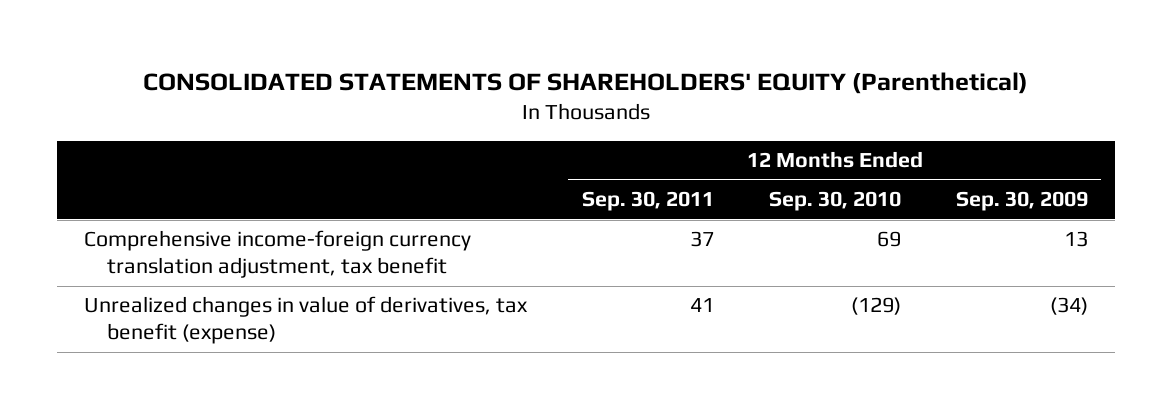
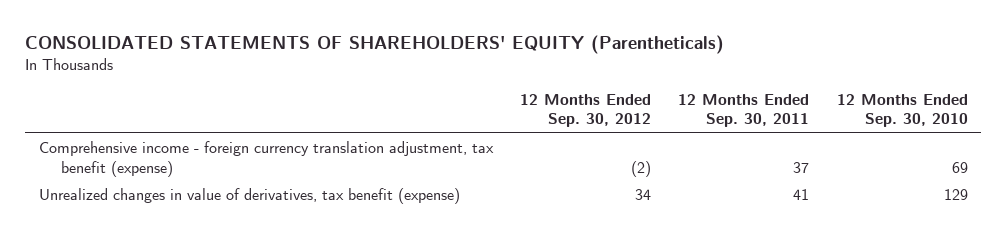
[142,72,1028,95] CONSOLIDATED STATEMENTS OF SHAREHOLDERS' EQUITY (Parenthetical) -> [25,35,725,55] CONSOLIDATED STATEMENTS OF SHAREHOLDERS' EQUITY (Parentheticals)
[955,191,1088,212] Sep. 30, 2009 -> none
none -> [520,93,652,128] 12 Months Ended Sep. 30, 2012
[84,230,472,279] Comprehensive income-foreign currency translation adjustment, tax benefit -> [38,141,494,177] Comprehensive income - foreign currency translation adjustment, tax benefit (expense)
[850,297,901,316] (129) -> [943,189,968,201] 129

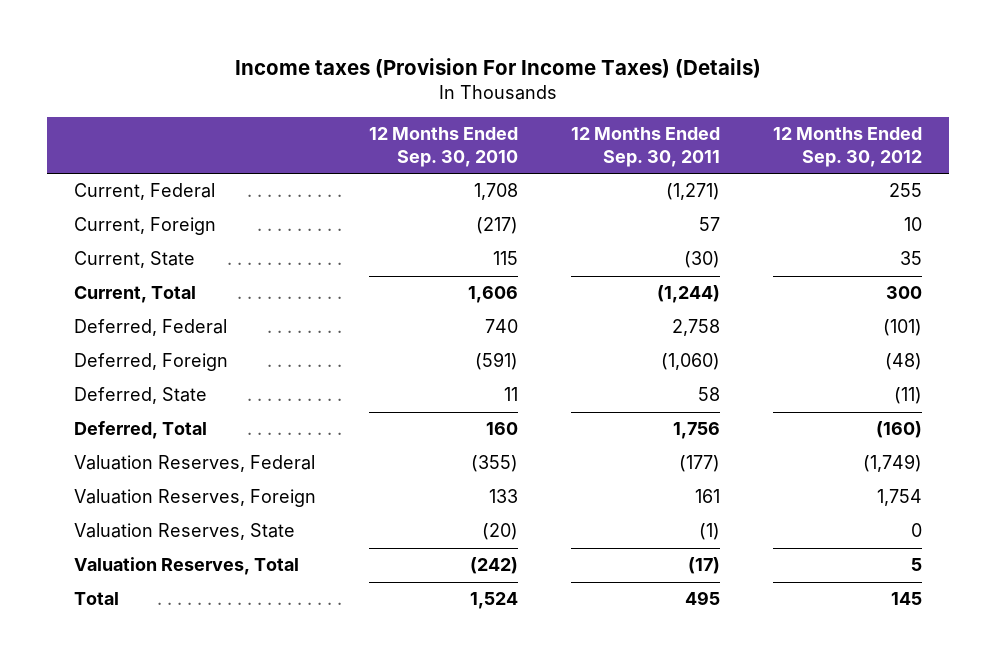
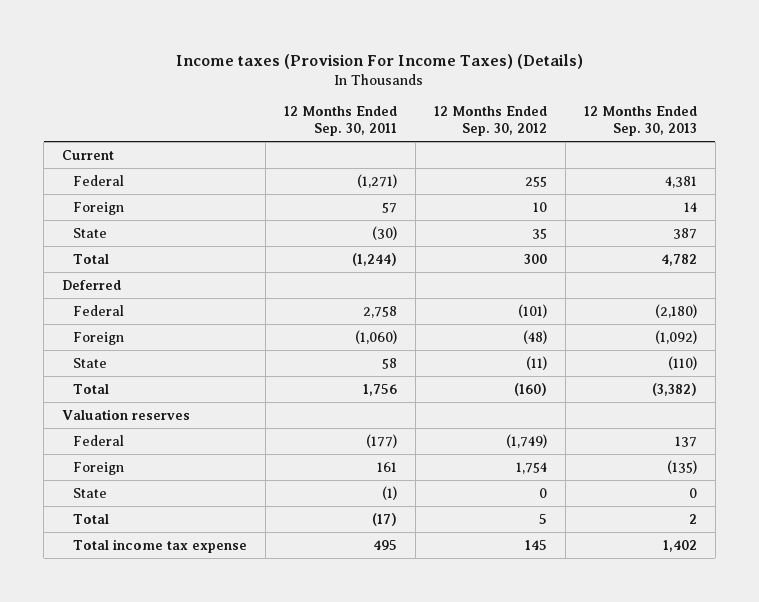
[368,127,518,167] 12 Months Ended Sep. 30, 2010 -> none
none -> [583,106,697,137] 12 Months Ended Sep. 30, 2013
none -> [62,149,115,160] Current
[73,183,215,201] Current, Federal -> [72,174,124,186] Federal
[73,217,216,236] Current, Foreign -> [72,201,124,215] Foreign
[73,251,195,269] Current, State -> [72,227,107,238] State
[73,286,196,304] Current, Total -> [72,253,109,264] Total
none -> [62,279,122,290] Deferred
[73,319,227,337] Deferred, Federal -> [72,304,124,316] Federal
[73,353,228,372] Deferred, Foreign -> [72,331,124,345] Foreign
[73,387,207,405] Deferred, State -> [72,357,107,368] State
[73,421,207,440] Deferred, Total -> [72,383,109,394] Total
none -> [62,408,191,420] Valuation reserves
[73,455,315,473] Valuation Reserves, Federal -> [72,434,124,446] Federal
[73,489,316,508] Valuation Reserves, Foreign -> [72,461,124,475] Foreign
[73,523,295,541] Valuation Reserves, State -> [72,487,107,498] State
[73,557,299,576] Valuation Reserves, Total -> [72,513,109,524] Total
[73,592,119,606] Total -> [72,538,247,553] Total income tax expense

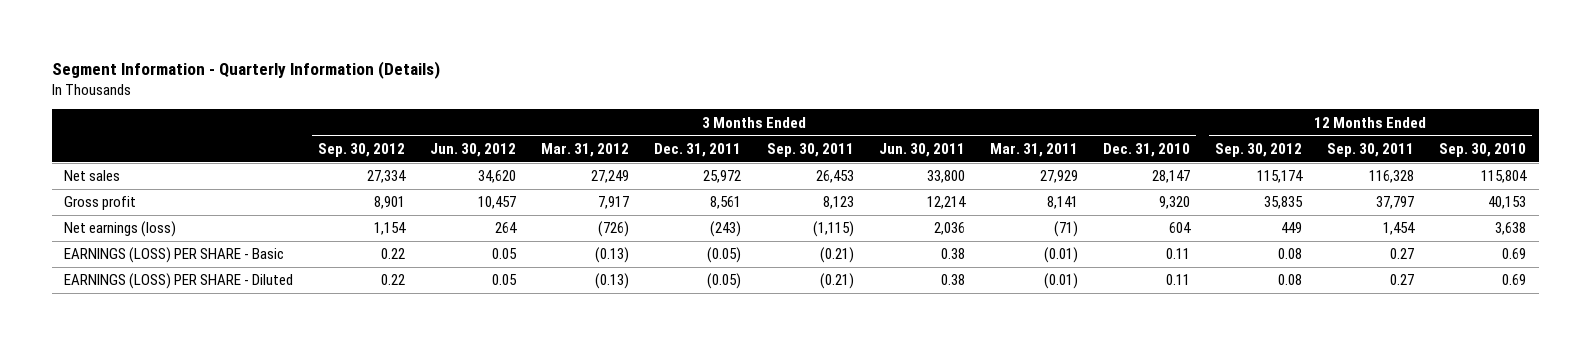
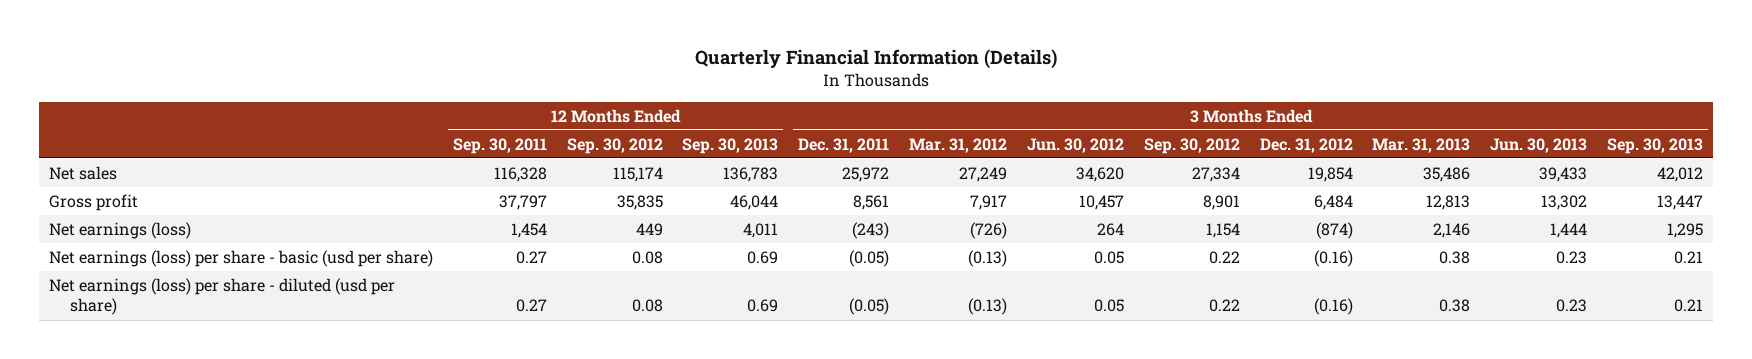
[51,60,440,79] Segment Information - Quarterly Information (Details) -> [694,49,1057,70] Quarterly Financial Information (Details)
[766,142,854,157] Sep. 30, 2011 -> none
[878,142,965,157] Jun. 30, 2011 -> none
[989,142,1078,157] Mar. 31, 2011 -> none
[1102,142,1190,157] Dec. 31, 2010 -> none
[1438,142,1526,157] Sep. 30, 2010 -> none
none -> [682,137,779,154] Sep. 30, 2013
none -> [1259,137,1353,153] Dec. 31, 2012
none -> [1372,137,1471,153] Mar. 31, 2013
none -> [1490,137,1588,153] Jun. 30, 2013
none -> [1607,137,1704,154] Sep. 30, 2013
[64,247,285,264] EARNINGS (LOSS) PER SHARE - Basic -> [48,249,433,267] Net earnings (loss) per share - basic (usd per share)
[64,273,294,290] EARNINGS (LOSS) PER SHARE - Diluted -> [48,277,395,316] Net earnings (loss) per share - diluted (usd per share)

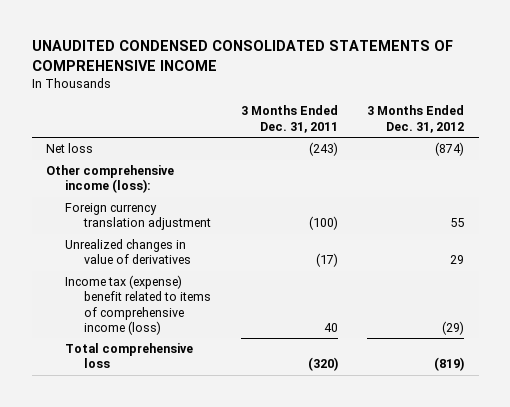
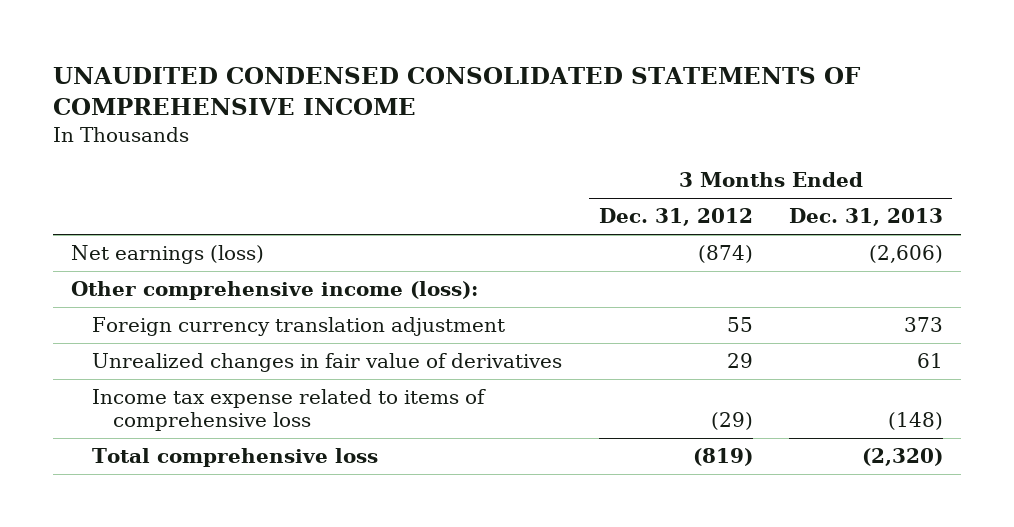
[240,105,338,133] 3 Months Ended Dec. 31, 2011 -> none
none -> [789,208,944,227] Dec. 31, 2013
[46,143,94,154] Net loss -> [71,245,265,265] Net earnings (loss)
[65,239,192,265] Unrealized changes in value of derivatives -> [92,353,563,373] Unrealized changes in fair value of derivatives
[65,275,212,335] Income tax (expense) benefit related to items of comprehensive income (loss) -> [92,389,487,432] Income tax expense related to items of comprehensive loss

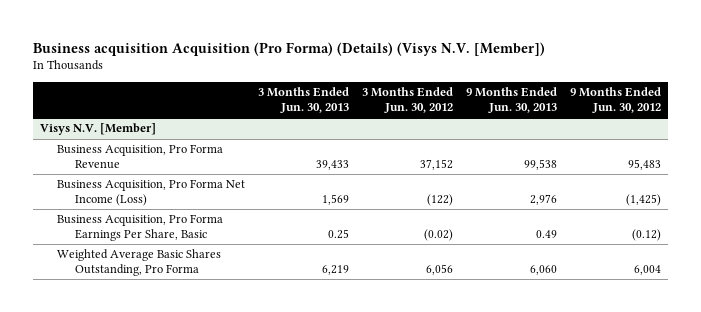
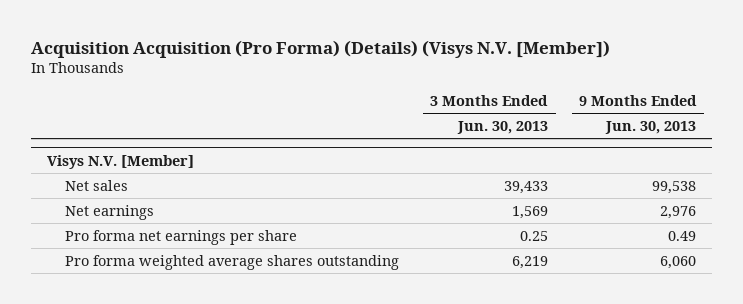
[33,41,546,56] Business acquisition Acquisition (Pro Forma) (Details) (Visys N.V. [Member]) -> [30,39,610,58] Acquisition Acquisition (Pro Forma) (Details) (Visys N.V. [Member])
[362,87,454,113] 3 Months Ended Jun. 30, 2012 -> none
[570,87,662,113] 9 Months Ended Jun. 30, 2012 -> none
[57,144,224,170] Business Acquisition, Pro Forma Revenue -> [65,179,129,191] Net sales
[57,179,246,207] Business Acquisition, Pro Forma Net Income (Loss) -> [65,204,155,220] Net earnings
[57,214,224,242] Business Acquisition, Pro Forma Earnings Per Share, Basic -> [65,229,298,245] Pro forma net earnings per share
[57,249,222,277] Weighted Average Basic Shares Outstanding, Pro Forma -> [65,254,400,270] Pro forma weighted average shares outstanding

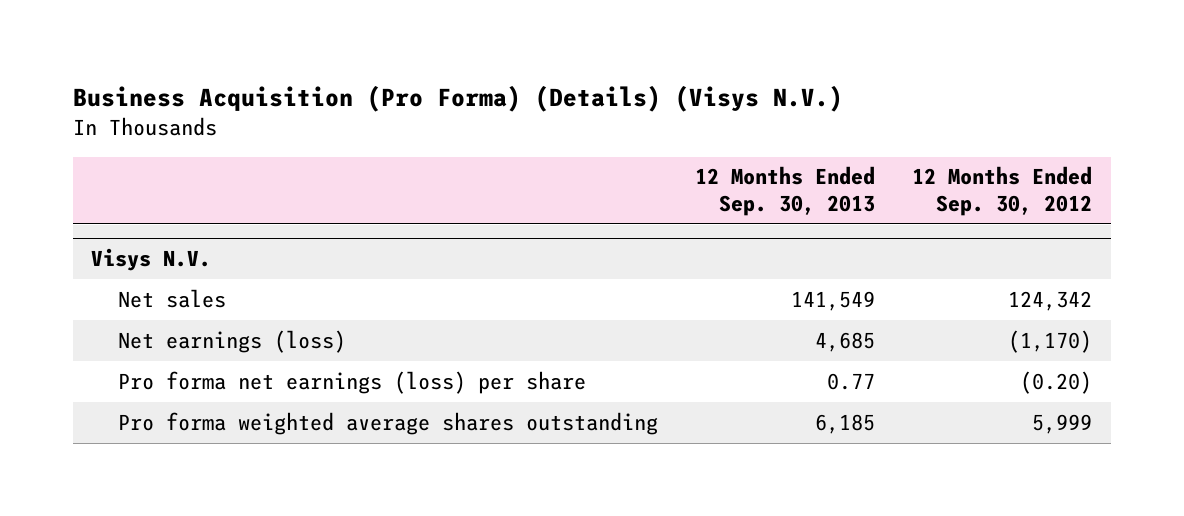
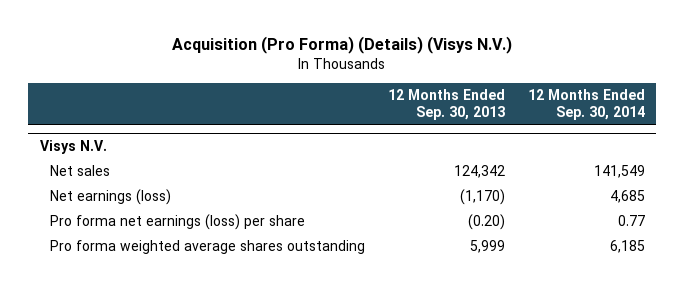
[72,85,843,113] Business Acquisition (Pro Forma) (Details) (Visys N.V.) -> [172,35,513,54] Acquisition (Pro Forma) (Details) (Visys N.V.)
[912,166,1093,216] 12 Months Ended Sep. 30, 2012 -> none
none -> [527,89,645,120] 12 Months Ended Sep. 30, 2014
[791,290,876,311] 141,549 -> [453,164,505,178] 124,342
[815,331,876,352] 4,685 -> [459,188,505,205] (1,170)
[827,372,876,390] 0.77 -> [467,213,505,230] (0.20)
[815,413,876,434] 6,185 -> [469,239,505,253] 5,999

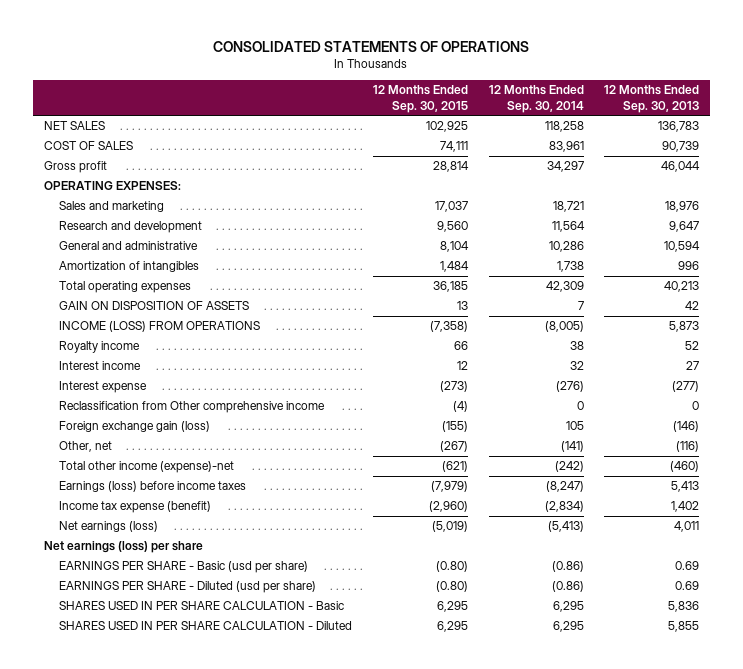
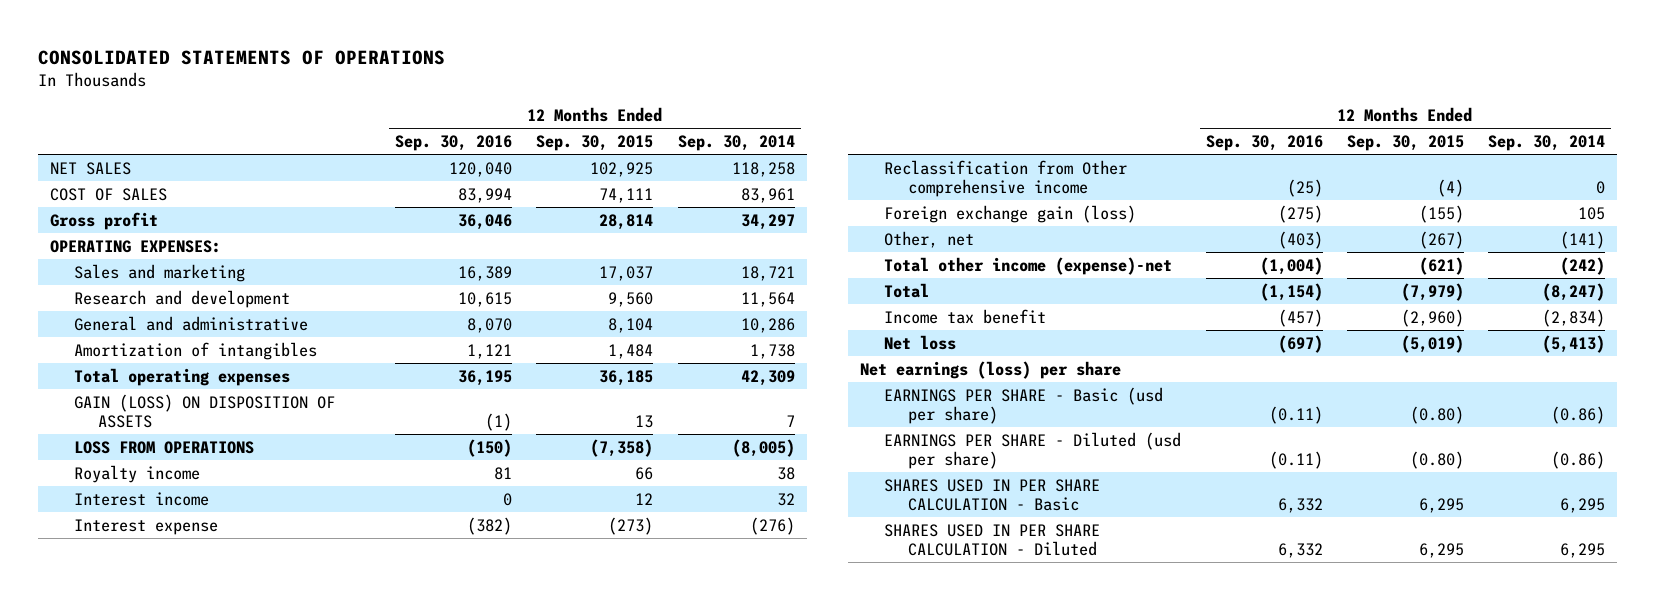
[604,85,700,113] 12 Months Ended Sep. 30, 2013 -> none
none -> [395,135,513,152] Sep. 30, 2016
[59,301,250,311] GAIN ON DISPOSITION OF ASSETS -> [73,393,335,429] GAIN (LOSS) ON DISPOSITION OF ASSETS
[59,321,261,333] INCOME (LOSS) FROM OPERATIONS -> [73,440,254,454] LOSS FROM OPERATIONS
[59,481,247,493] Earnings (loss) before income taxes -> [884,282,930,298] Total
[59,501,212,514] Income tax expense (benefit) -> [884,308,1047,324] Income tax benefit
[59,521,159,533] Net earnings (loss) -> [884,334,957,350] Net loss

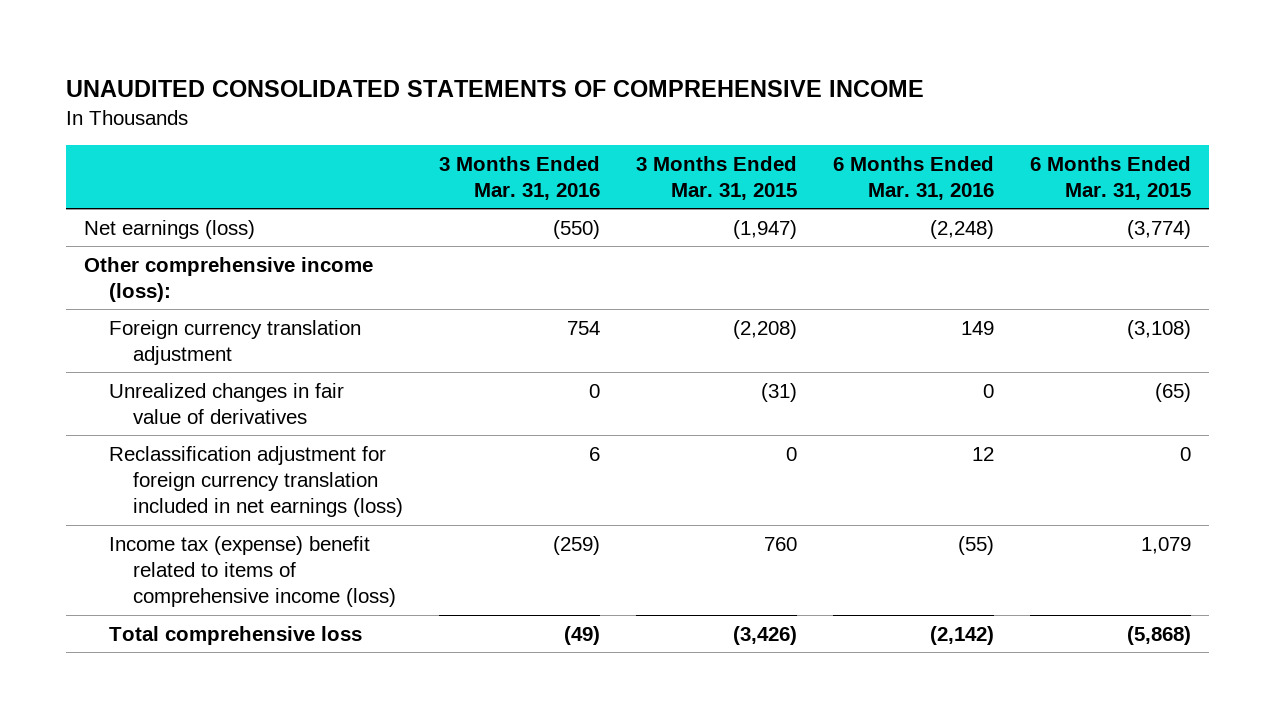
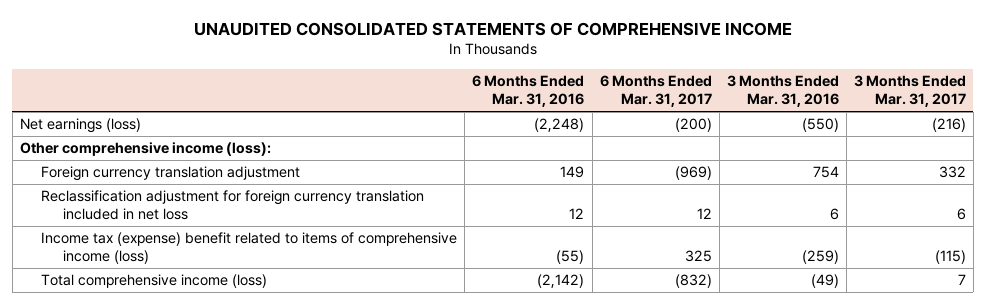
[636,155,798,200] 3 Months Ended Mar. 31, 2015 -> none
[1029,155,1191,200] 6 Months Ended Mar. 31, 2015 -> none
none -> [599,75,712,108] 6 Months Ended Mar. 31, 2017
none -> [853,75,966,108] 3 Months Ended Mar. 31, 2017
[108,382,344,424] Unrealized changes in fair value of derivatives -> none
[108,445,404,517] Reclassification adjustment for foreign currency translation included in net earnings (loss) -> [41,190,425,221] Reclassification adjustment for foreign currency translation included in net loss
[108,625,362,645] Total comprehensive loss -> [41,274,268,289] Total comprehensive income (loss)

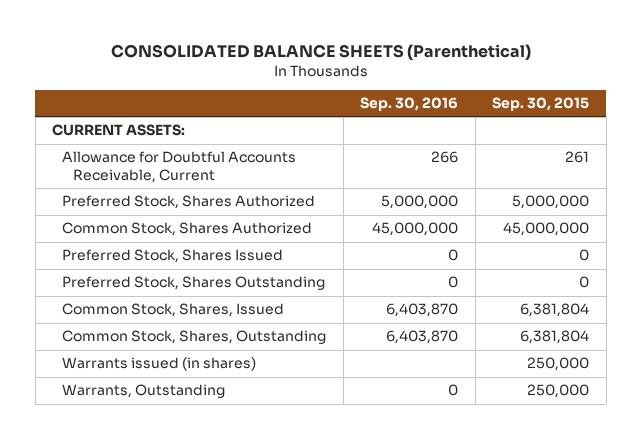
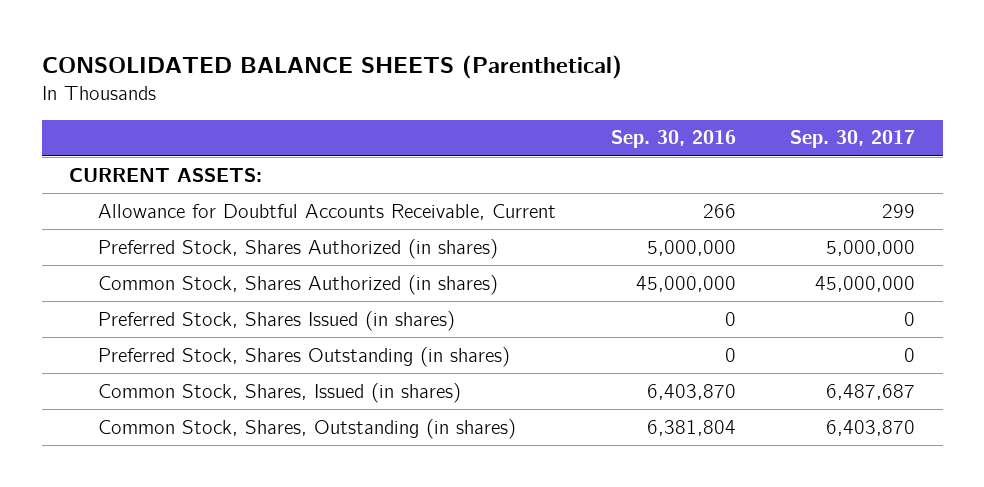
[492,96,590,111] Sep. 30, 2015 -> none
none -> [790,130,916,149] Sep. 30, 2017
[62,357,257,372] Warrants issued (in shares) -> none
[62,384,226,399] Warrants, Outstanding -> none
[62,195,316,210] Preferred Stock, Shares Authorized -> [98,238,499,259] Preferred Stock, Shares Authorized (in shares)
[62,222,313,237] Common Stock, Shares Authorized -> [98,274,499,295] Common Stock, Shares Authorized (in shares)
[62,249,284,264] Preferred Stock, Shares Issued -> [98,310,456,331] Preferred Stock, Shares Issued (in shares)
[62,276,326,291] Preferred Stock, Shares Outstanding -> [98,346,511,367] Preferred Stock, Shares Outstanding (in shares)
[62,303,285,318] Common Stock, Shares, Issued -> [98,382,462,403] Common Stock, Shares, Issued (in shares)
[62,330,327,345] Common Stock, Shares, Outstanding -> [98,418,517,439] Common Stock, Shares, Outstanding (in shares)
[386,330,459,345] 6,403,870 -> [646,419,736,436] 6,381,804

